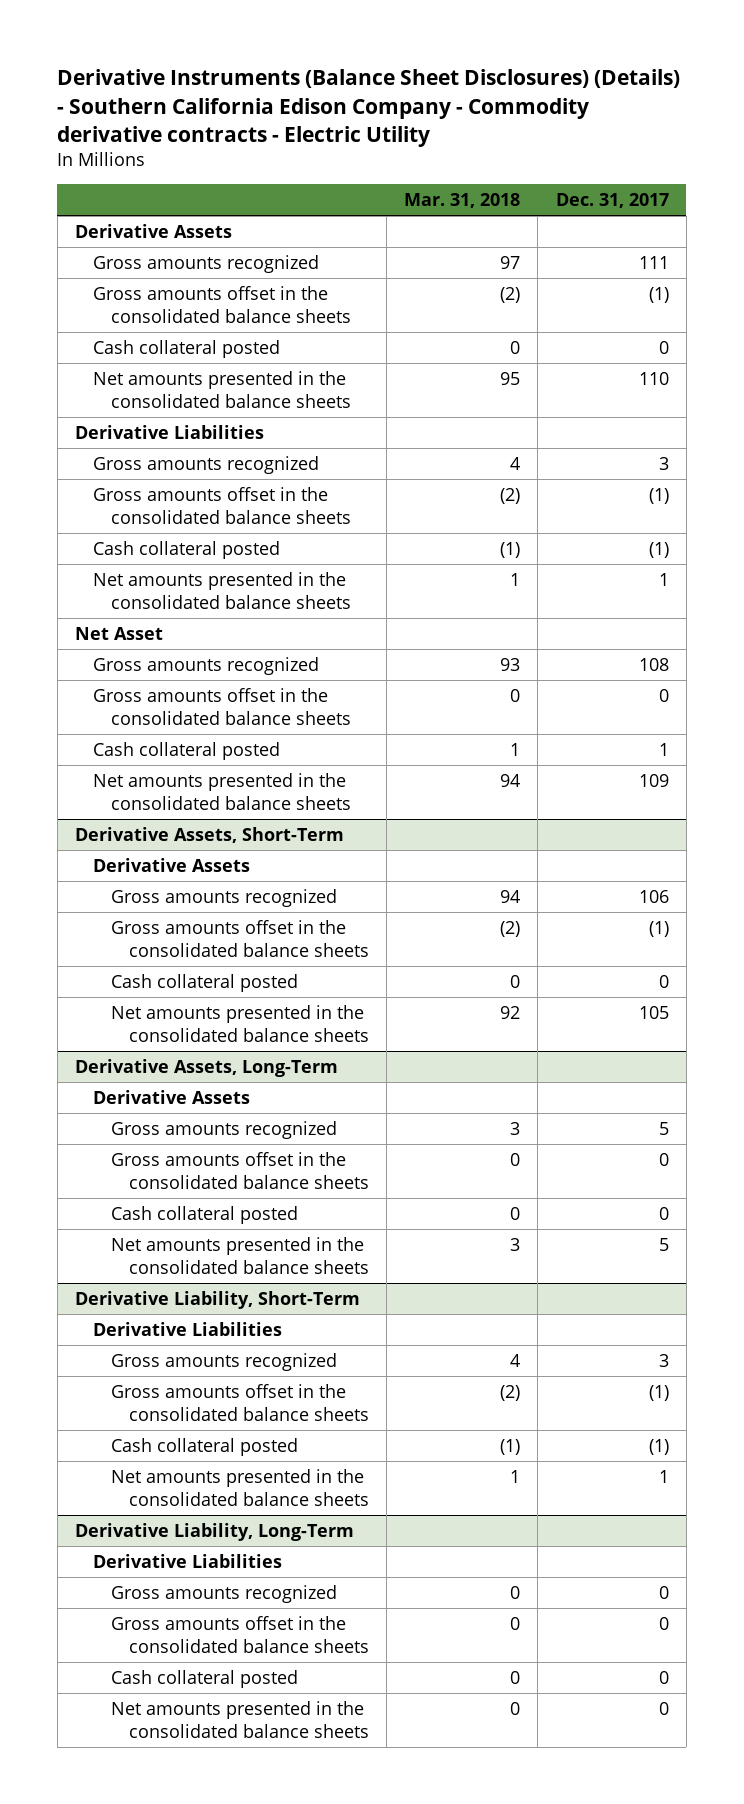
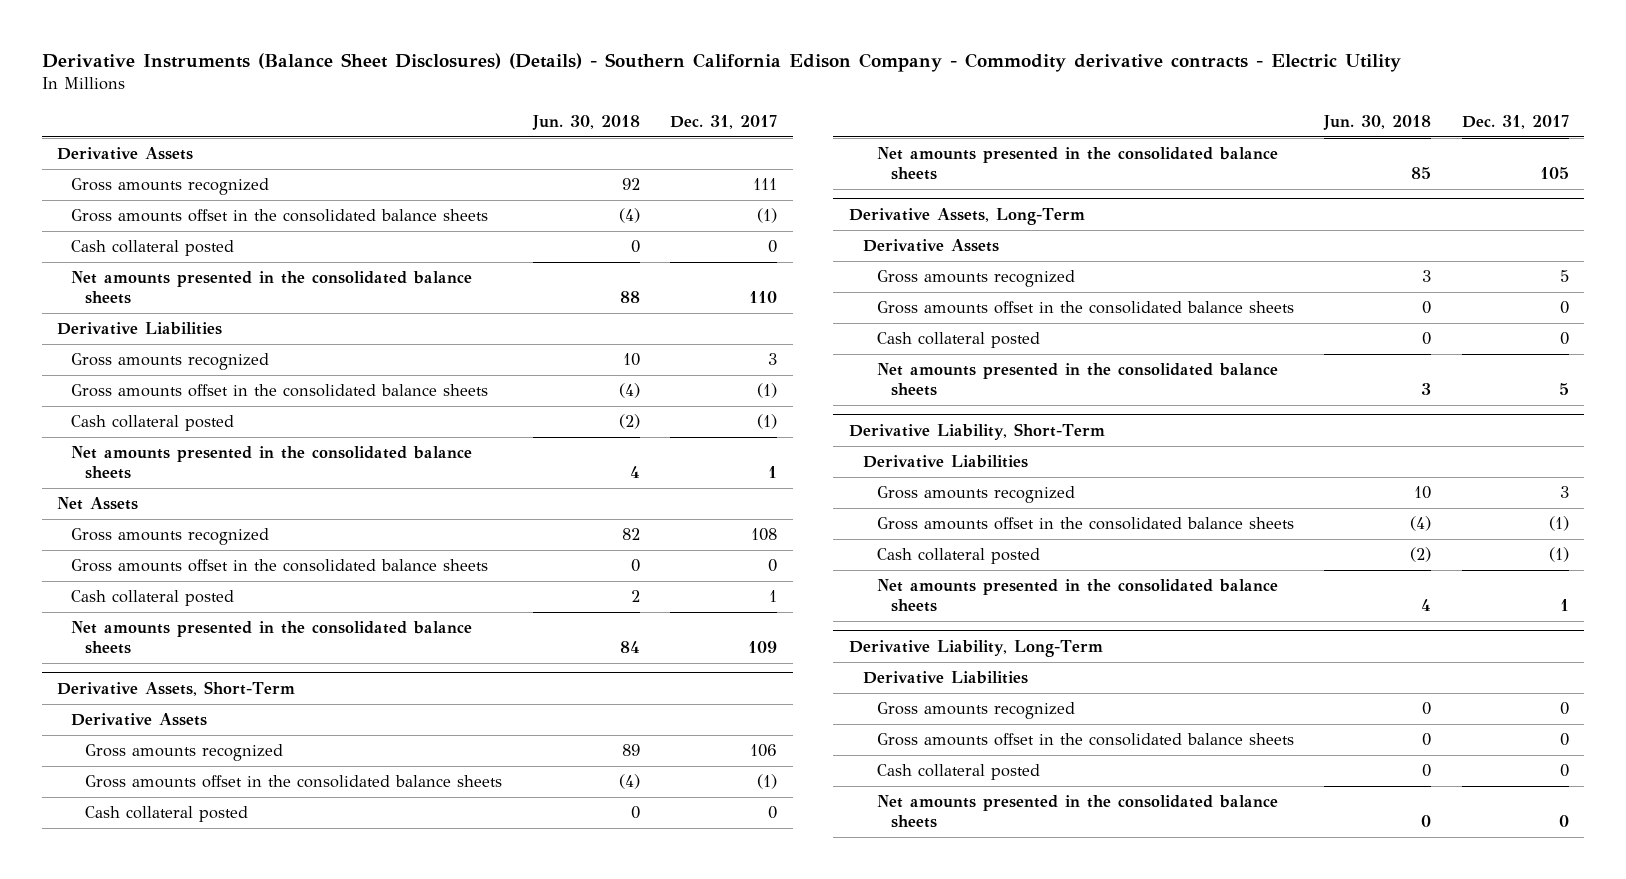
[404,193,521,209] Mar. 31, 2018 -> none
none -> [531,114,640,130] Jun. 30, 2018
[75,626,164,640] Net Asset -> [56,497,138,511] Net Assets

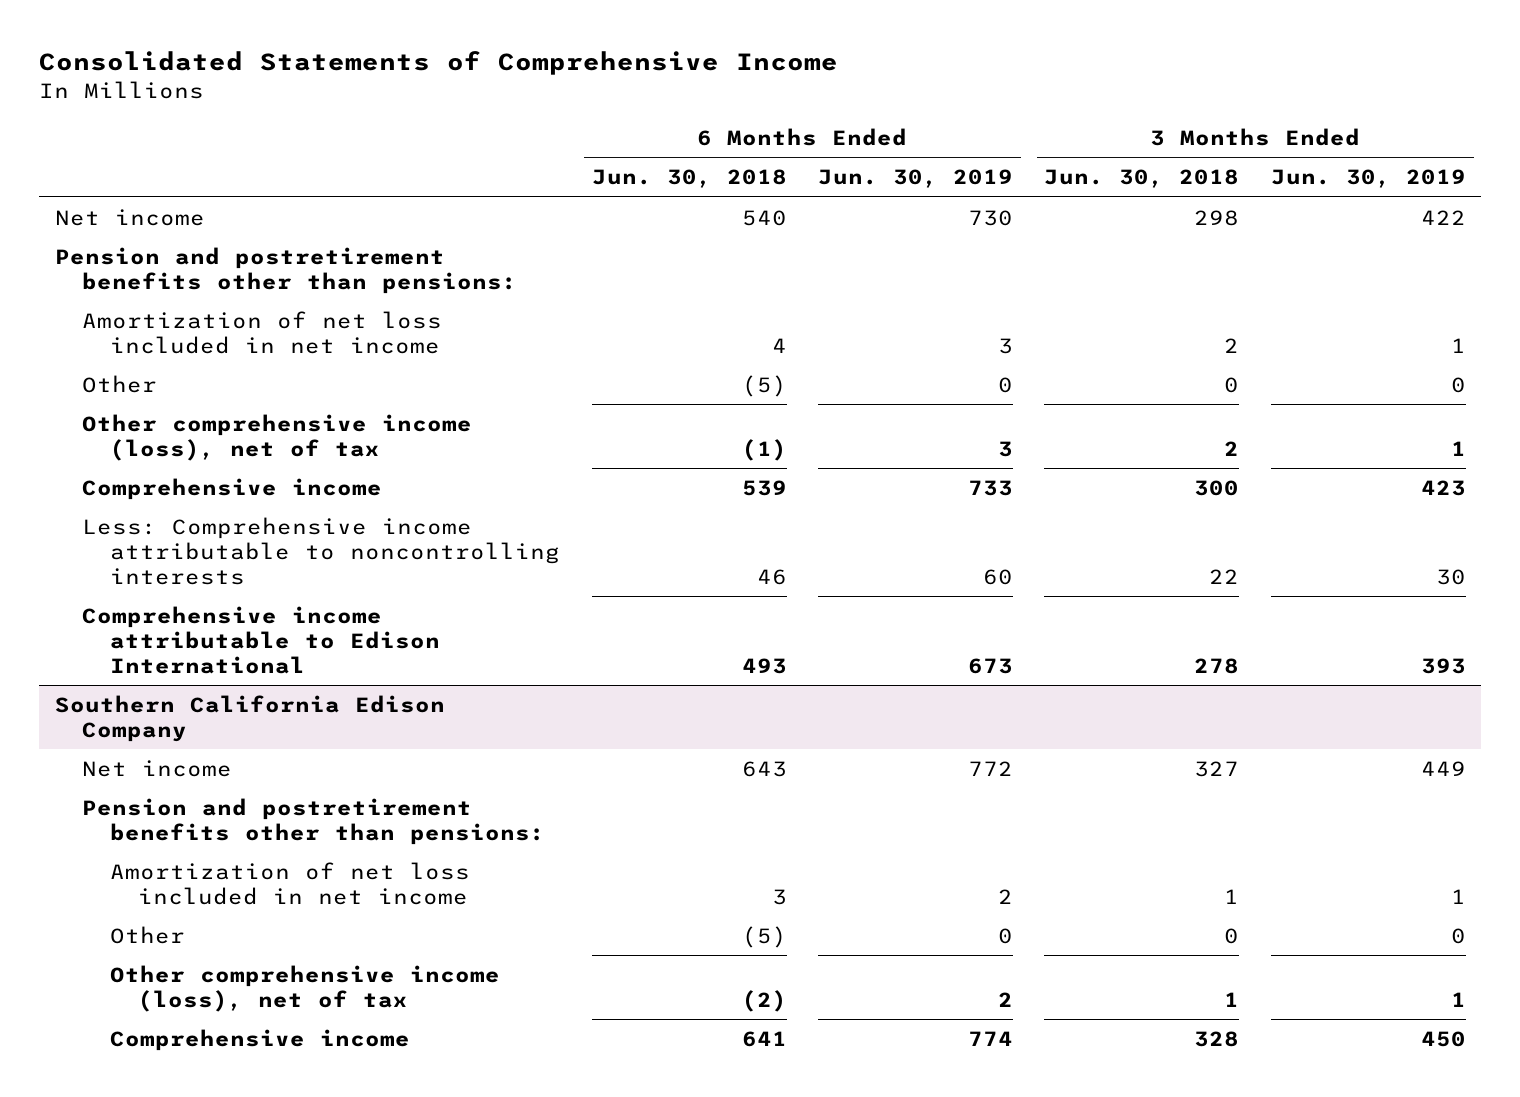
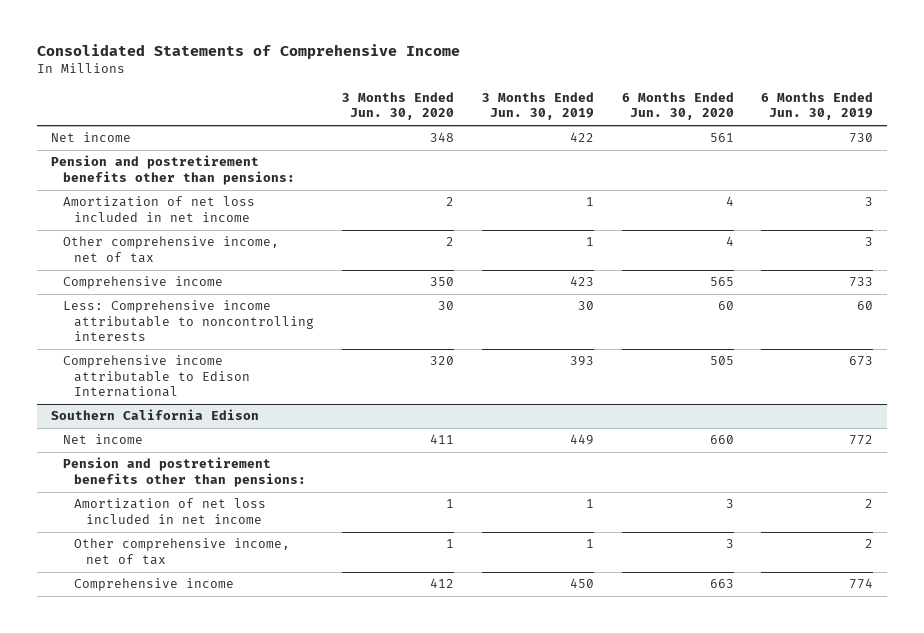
[591,169,787,189] Jun. 30, 2018 -> none
[1044,169,1240,189] Jun. 30, 2018 -> none
none -> [342,91,455,121] 3 Months Ended Jun. 30, 2020
none -> [621,91,734,121] 6 Months Ended Jun. 30, 2020
[82,374,158,393] Other -> none
[82,413,473,461] Other comprehensive income (loss), net of tax -> [62,236,279,263] Other comprehensive income, net of tax
[54,694,445,742] Southern California Edison Company -> [50,409,259,421] Southern California Edison
[110,925,186,944] Other -> none
[110,964,501,1012] Other comprehensive income (loss), net of tax -> [74,538,291,565] Other comprehensive income, net of tax

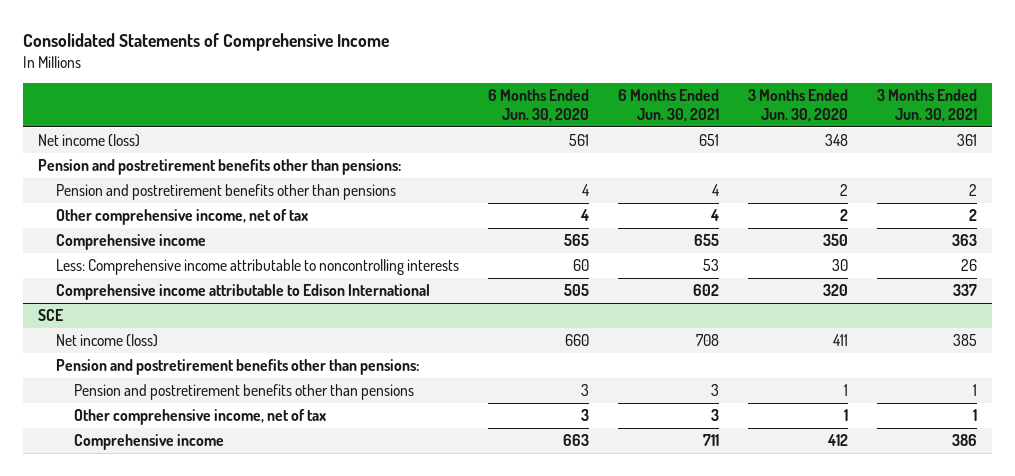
[481,91,594,121] 3 Months Ended Jun. 30, 2019 -> none
[761,91,874,121] 6 Months Ended Jun. 30, 2019 -> none
none -> [617,89,719,123] 6 Months Ended Jun. 30, 2021
none -> [876,89,977,123] 3 Months Ended Jun. 30, 2021
[50,132,131,143] Net income -> [37,134,140,148] Net income (loss)
[62,196,255,222] Amortization of net loss included in net income -> [55,184,396,201] Pension and postretirement benefits other than pensions
[50,409,259,421] Southern California Edison -> [37,309,63,322] SCE
[62,434,143,445] Net income -> [55,334,158,348] Net income (loss)
[74,498,267,524] Amortization of net loss included in net income -> [73,384,414,401] Pension and postretirement benefits other than pensions

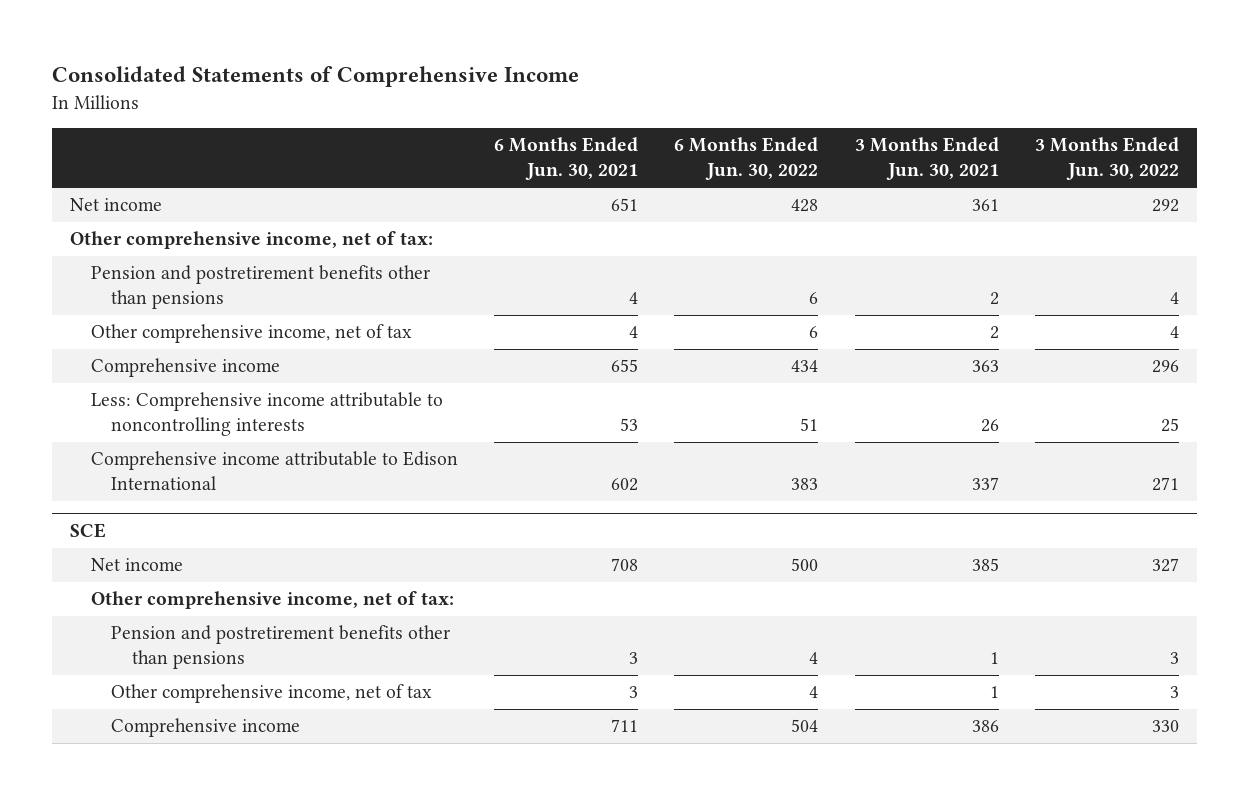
[487,89,589,123] 6 Months Ended Jun. 30, 2020 -> none
[747,89,848,123] 3 Months Ended Jun. 30, 2020 -> none
none -> [674,137,819,181] 6 Months Ended Jun. 30, 2022
none -> [1035,137,1180,181] 3 Months Ended Jun. 30, 2022
[37,159,401,176] Pension and postretirement benefits other than pensions: -> none
[37,134,140,148] Net income (loss) -> [70,198,163,212] Net income
none -> [70,231,434,250] Other comprehensive income, net of tax:
[55,359,419,376] Pension and postretirement benefits other than pensions: -> none
[55,334,158,348] Net income (loss) -> [90,558,183,572] Net income
none -> [90,591,454,610] Other comprehensive income, net of tax:

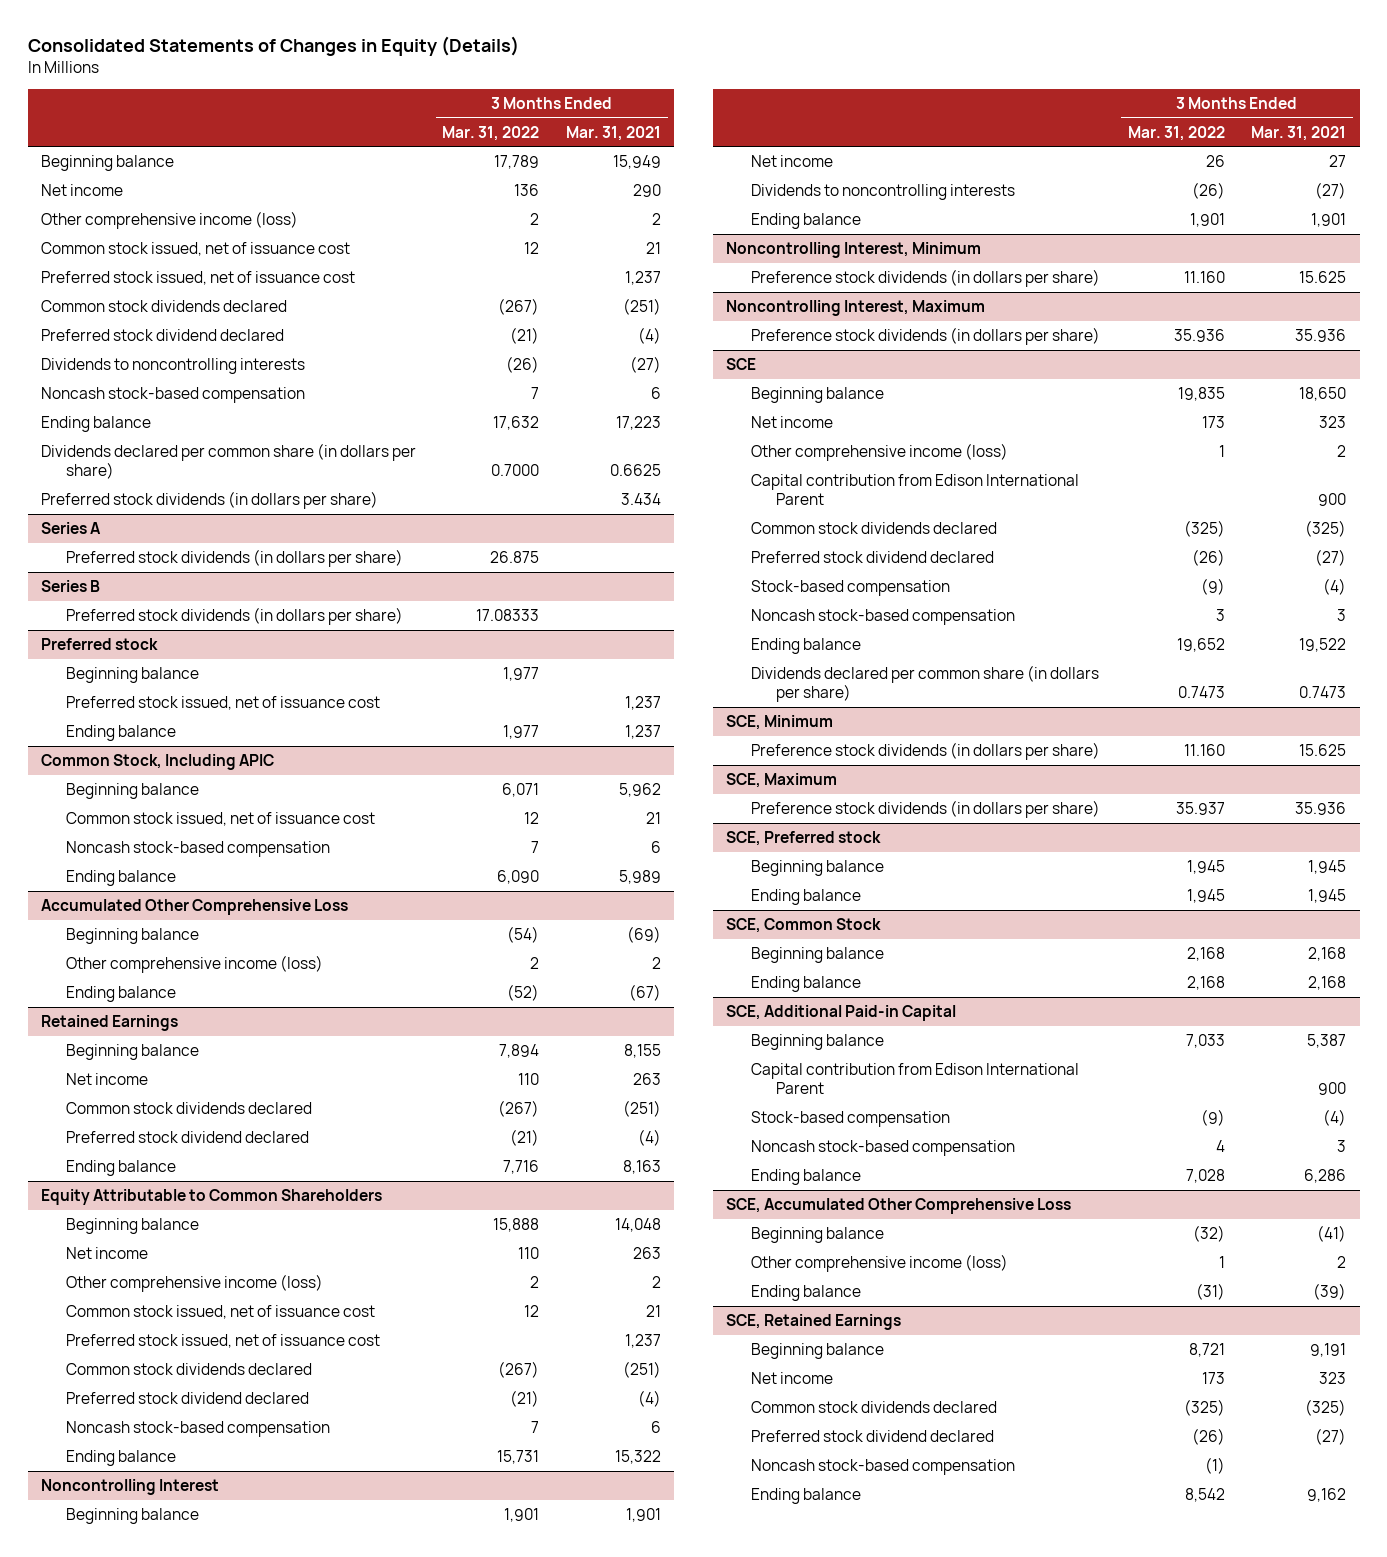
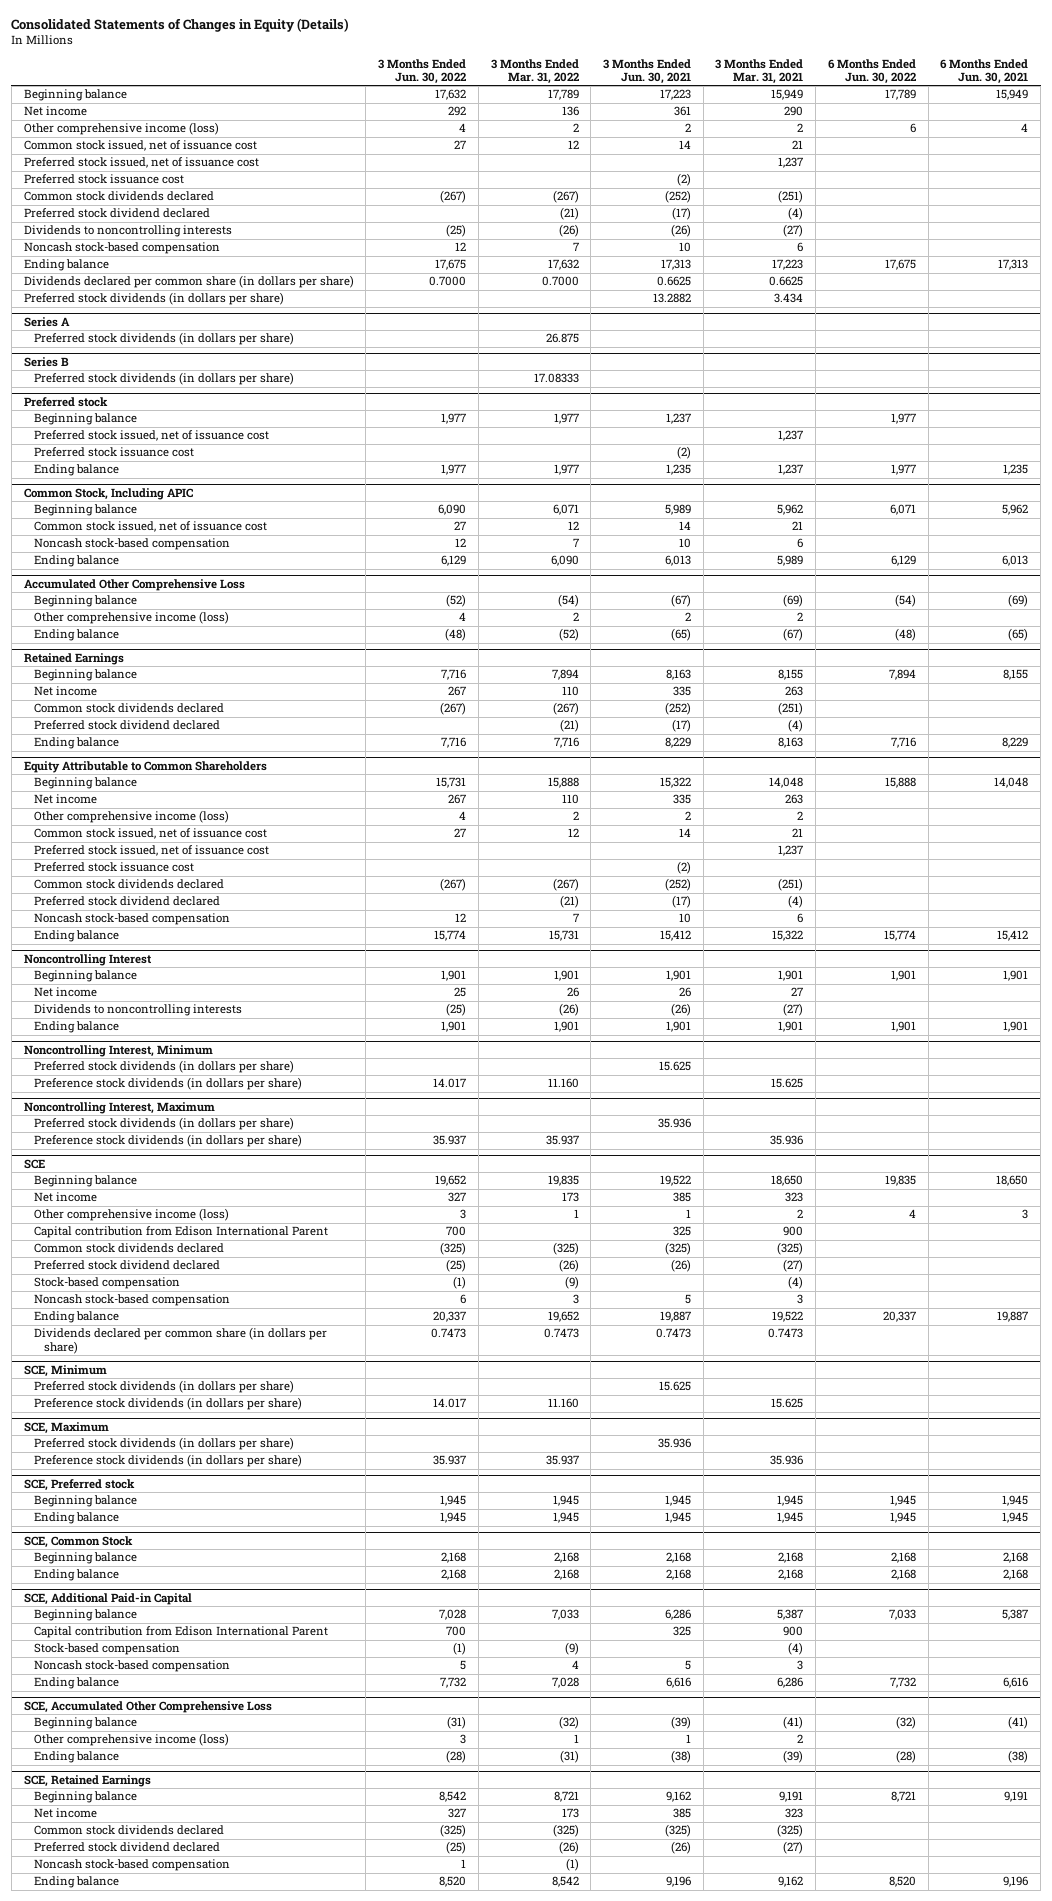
none -> [378,58,467,84] 3 Months Ended Jun. 30, 2022
none -> [602,58,691,84] 3 Months Ended Jun. 30, 2021
none -> [827,58,916,84] 6 Months Ended Jun. 30, 2022
none -> [940,58,1029,84] 6 Months Ended Jun. 30, 2021
none -> [23,174,184,185] Preferred stock issuance cost
none -> [33,447,194,458] Preferred stock issuance cost
none -> [33,862,194,873] Preferred stock issuance cost
none -> [33,1060,294,1074] Preferred stock dividends (in dollars per share)
none -> [33,1117,294,1131] Preferred stock dividends (in dollars per share)
[1173,329,1225,343] 35.936 -> [545,1135,579,1146] 35.937
none -> [33,1380,294,1394] Preferred stock dividends (in dollars per share)
none -> [33,1437,294,1451] Preferred stock dividends (in dollars per share)

